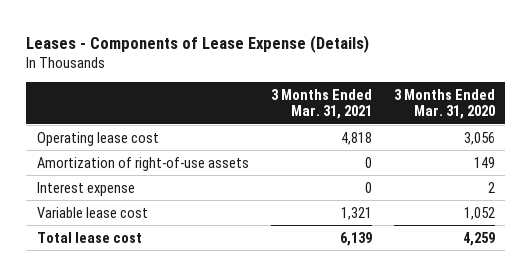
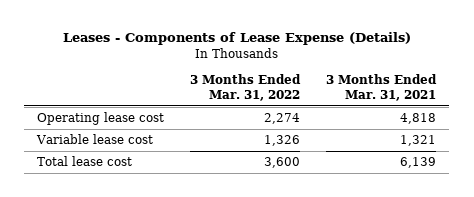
[393,88,495,120] 3 Months Ended Mar. 31, 2020 -> none
none -> [190,74,302,101] 3 Months Ended Mar. 31, 2022
[37,156,250,171] Amortization of right-of-use assets -> none
[37,181,136,196] Interest expense -> none

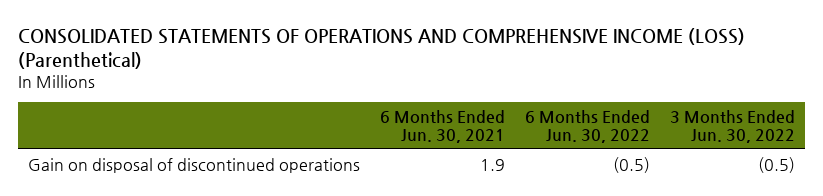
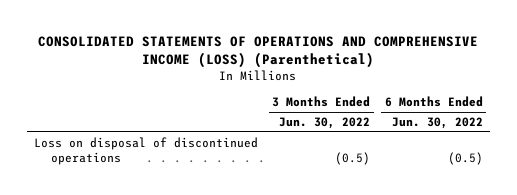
[380,109,506,144] 6 Months Ended Jun. 30, 2021 -> none
[28,157,361,173] Gain on disposal of discontinued operations -> [34,137,259,166] Loss on disposal of discontinued operations

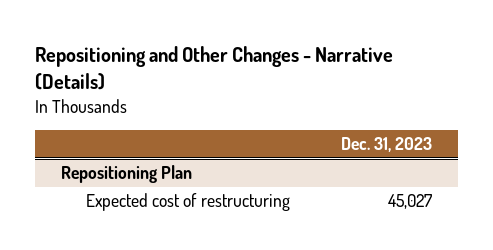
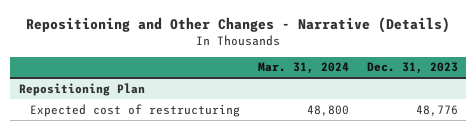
none -> [257,62,349,75] Mar. 31, 2024
[388,194,433,210] 45,027 -> [415,104,458,116] 48,776

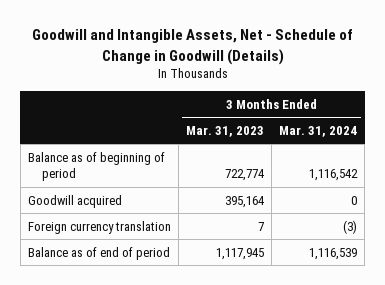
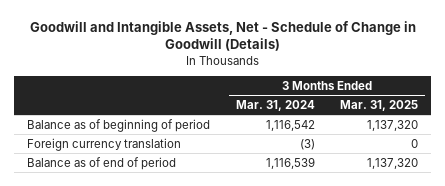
[186,125,265,137] Mar. 31, 2023 -> none
none -> [340,99,419,111] Mar. 31, 2025
[27,194,122,208] Goodwill acquired -> none

